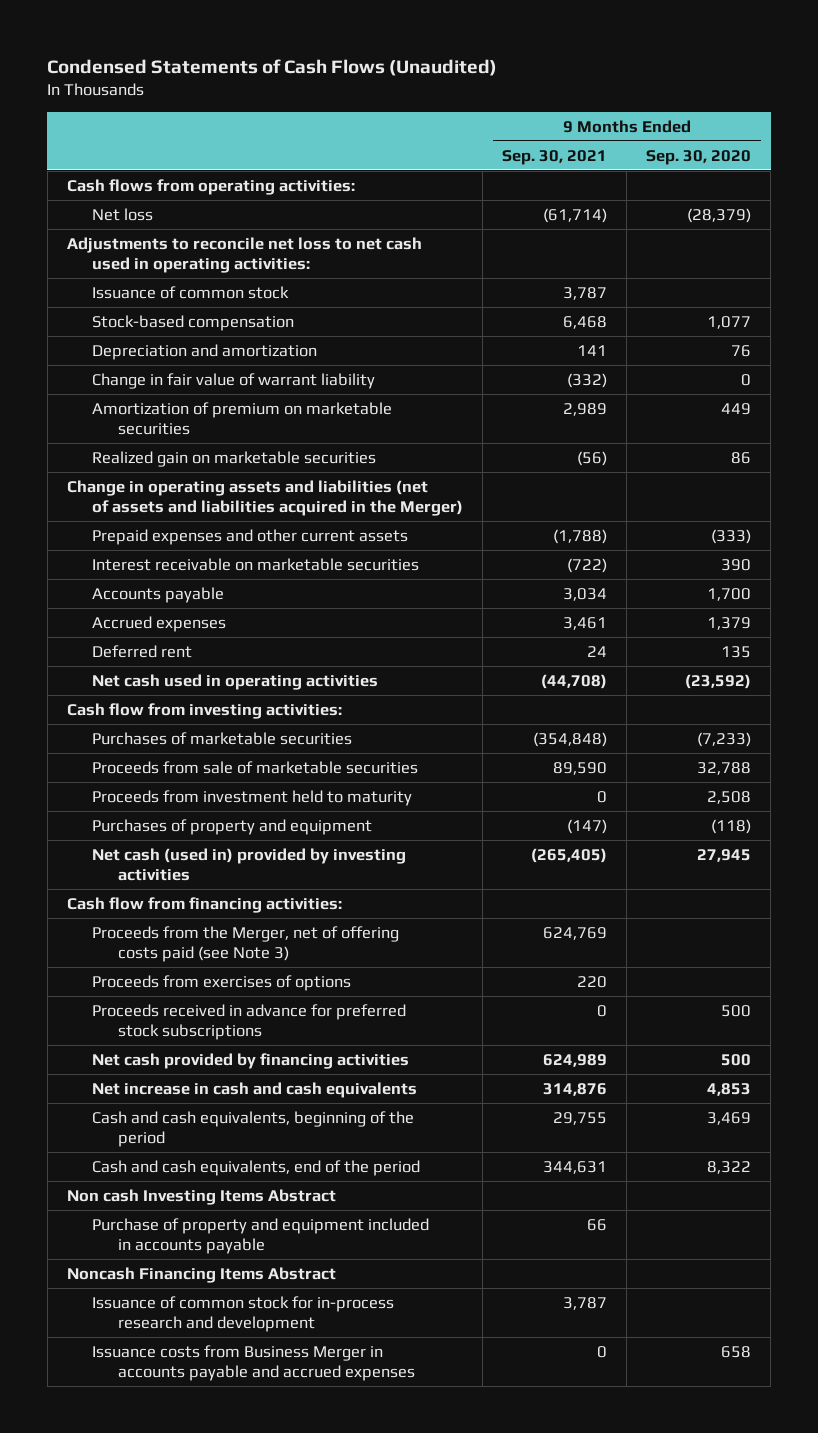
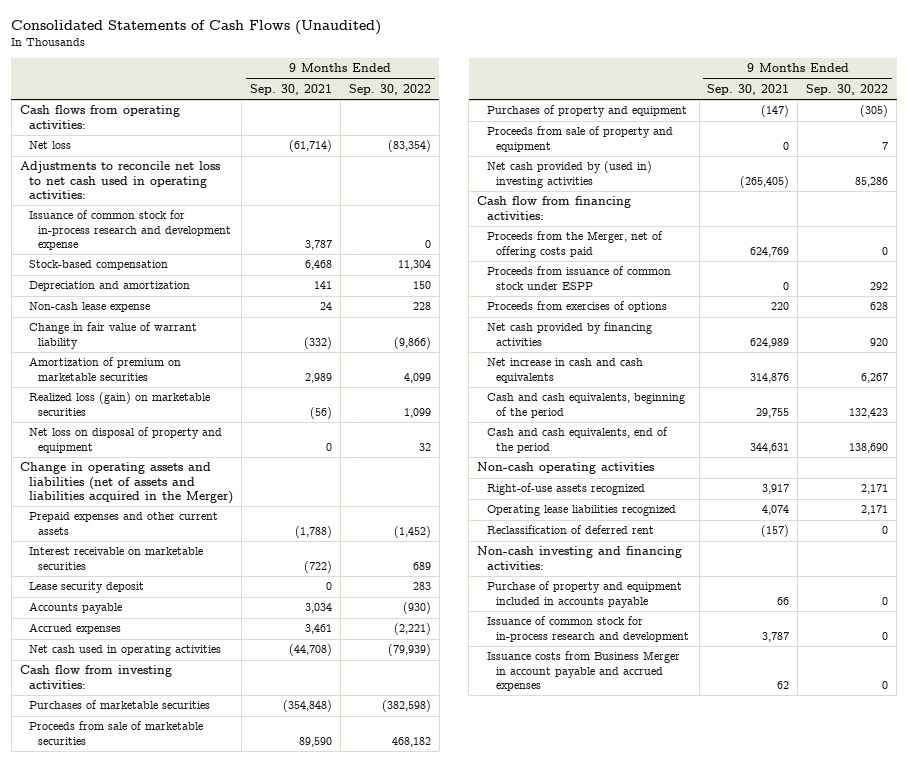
[47,58,498,76] Condensed Statements of Cash Flows (Unaudited) -> [11,19,382,35] Consolidated Statements of Cash Flows (Unaudited)
[646,149,752,165] Sep. 30, 2020 -> none
none -> [348,83,431,95] Sep. 30, 2022
[92,285,290,299] Issuance of common stock -> [29,210,232,250] Issuance of common stock for in-process research and development expense
none -> [29,302,151,313] Non-cash lease expense
[92,450,377,467] Realized gain on marketable securities -> [29,392,211,416] Realized loss (gain) on marketable securities
none -> [29,427,223,453] Net loss on disposal of property and equipment
none -> [29,582,145,594] Lease security deposit
[92,644,193,658] Deferred rent -> none
[92,789,413,806] Proceeds from investment held to maturity -> none
none -> [486,126,673,152] Proceeds from sale of property and equipment
[92,847,407,882] Net cash (used in) provided by investing activities -> [486,161,652,188] Net cash provided by (used in) investing activities
[92,925,400,963] Proceeds from the Merger, net of offering costs paid (see Note 3) -> [486,231,663,258] Proceeds from the Merger, net of offering costs paid
none -> [486,266,671,290] Proceeds from issuance of common stock under ESPP
[92,1003,407,1041] Proceeds received in advance for preferred stock subscriptions -> none
[66,1188,336,1205] Non cash Investing Items Abstract -> none
none -> [477,462,655,475] Non-cash operating activities
none -> [486,483,645,496] Right-of-use assets recognized
none -> [486,505,676,517] Operating lease liabilities recognized
none -> [486,525,654,535] Reclassification of deferred rent
none -> [477,546,683,570] Non-cash investing and financing activities:
[66,1266,336,1283] Noncash Financing Items Abstract -> none
[92,1344,416,1382] Issuance costs from Business Merger in accounts payable and accrued expenses -> [486,651,680,691] Issuance costs from Business Merger in account payable and accrued expenses
[597,1345,608,1358] 0 -> [777,680,790,689] 62

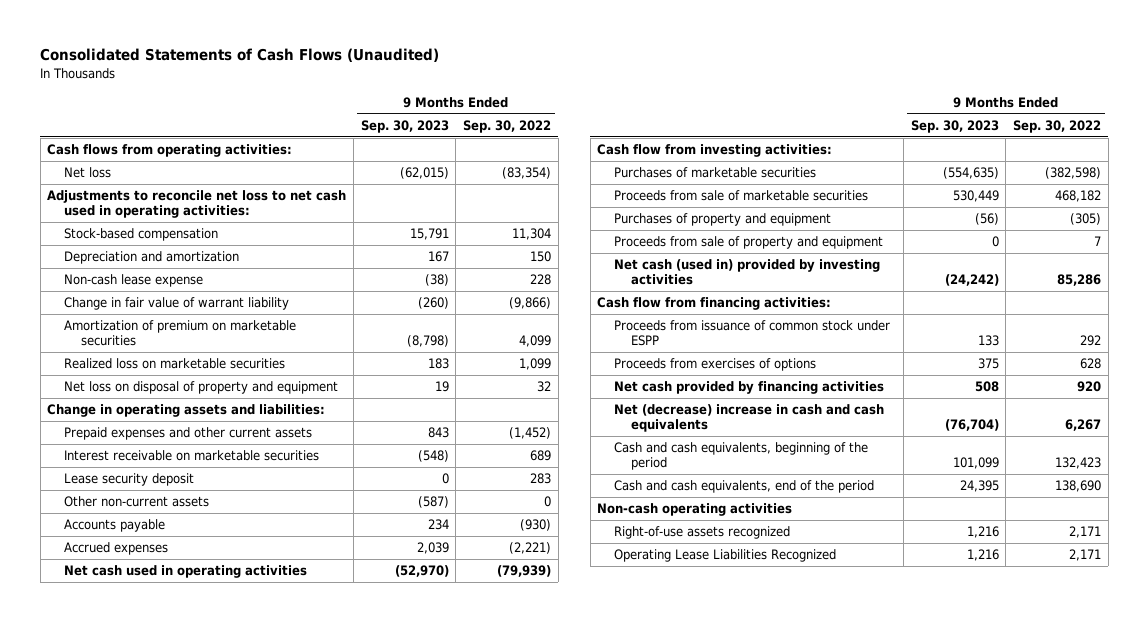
[249,83,332,95] Sep. 30, 2021 -> none
none -> [360,120,449,134] Sep. 30, 2023
[29,210,232,250] Issuance of common stock for in-process research and development expense -> none
[29,392,211,416] Realized loss (gain) on marketable securities -> [64,358,286,370] Realized loss on marketable securities
[19,462,234,504] Change in operating assets and liabilities (net of assets and liabilities acquired in the Merger) -> [47,404,326,418] Change in operating assets and liabilities:
none -> [64,496,210,508] Other non-current assets
[486,161,652,188] Net cash provided by (used in) investing activities -> [614,259,881,286] Net cash (used in) provided by investing activities
[486,231,663,258] Proceeds from the Merger, net of offering costs paid -> none
[486,358,643,383] Net increase in cash and cash equivalents -> [614,404,885,433] Net (decrease) increase in cash and cash equivalents
[486,525,654,535] Reclassification of deferred rent -> none
[477,546,683,570] Non-cash investing and financing activities: -> none
[486,581,682,608] Purchase of property and equipment included in accounts payable -> none
[486,616,689,642] Issuance of common stock for in-process research and development -> none
[486,651,680,691] Issuance costs from Business Merger in account payable and accrued expenses -> none
[486,505,676,517] Operating lease liabilities recognized -> [614,549,837,563] Operating Lease Liabilities Recognized

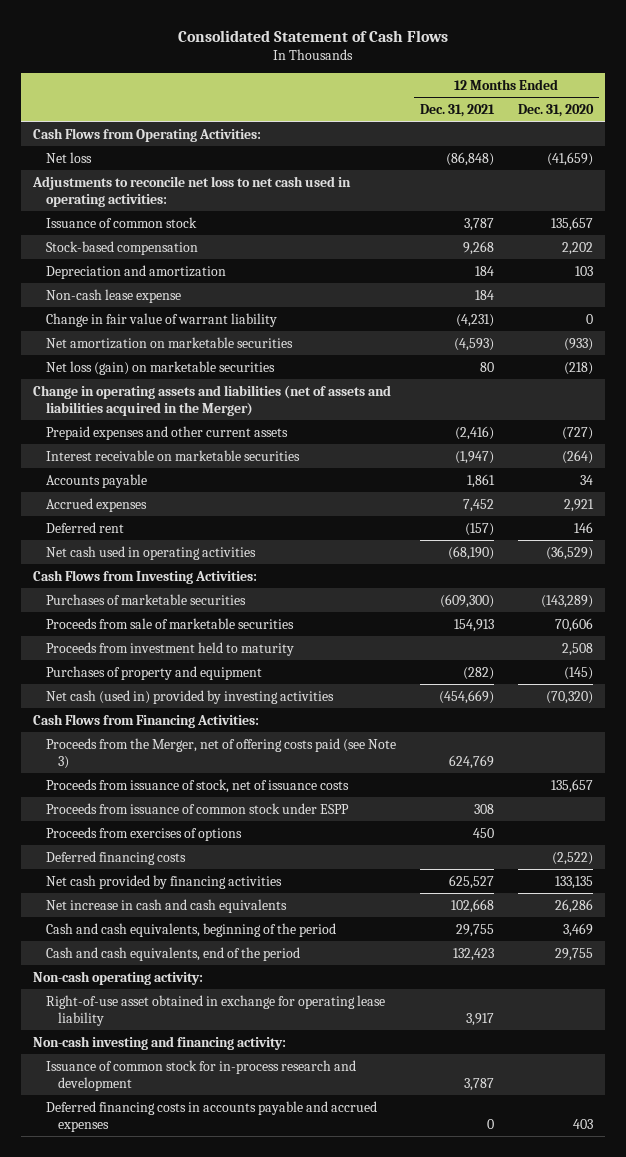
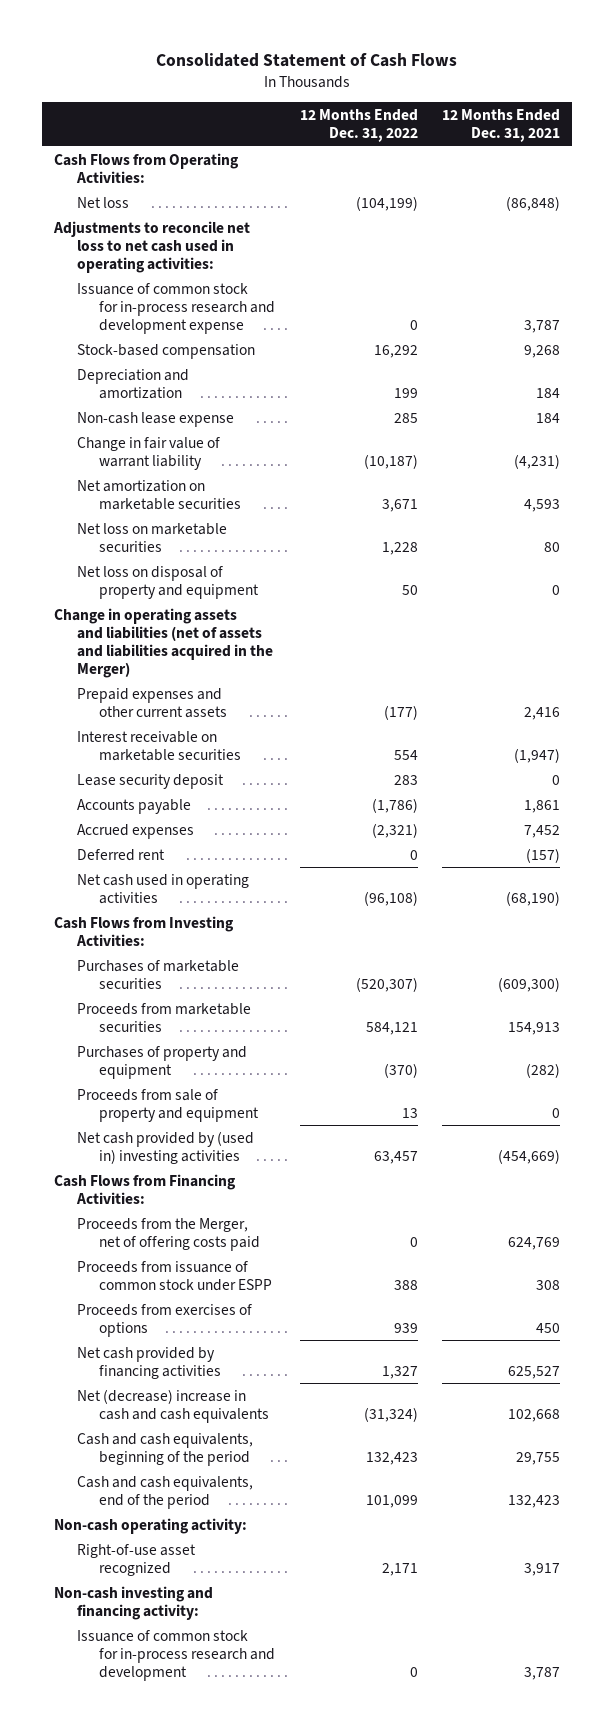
[518,103,595,117] Dec. 31, 2020 -> none
none -> [299,109,418,143] 12 Months Ended Dec. 31, 2022
[45,216,197,228] Issuance of common stock -> [76,282,276,334] Issuance of common stock for in-process research and development expense
[453,337,494,351] (4,593) -> [523,498,560,512] 4,593
[45,360,275,375] Net loss (gain) on marketable securities -> [76,522,227,552] Net loss on marketable securities
none -> [76,565,260,599] Net loss on disposal of property and equipment
[454,425,494,440] (2,416) -> [523,706,560,720] 2,416
none -> [76,773,224,789] Lease security deposit
[45,641,294,656] Proceeds from investment held to maturity -> none
[45,617,294,629] Proceeds from sale of marketable securities -> [76,1002,251,1032] Proceeds from marketable securities
none -> [76,1088,260,1122] Proceeds from sale of property and equipment
[45,689,334,704] Net cash (used in) provided by investing activities -> [76,1130,254,1164] Net cash provided by (used in) investing activities
[45,778,349,793] Proceeds from issuance of stock, net of issuance costs -> none
[45,737,396,769] Proceeds from the Merger, net of offering costs paid (see Note 3) -> [76,1217,261,1251] Proceeds from the Merger, net of offering costs paid
[45,850,186,865] Deferred financing costs -> none
[45,898,287,913] Net increase in cash and cash equivalents -> [76,1388,270,1423] Net (decrease) increase in cash and cash equivalents
[45,994,385,1026] Right-of-use asset obtained in exchange for operating lease liability -> [76,1543,196,1576] Right-of-use asset recognized
[45,1100,377,1132] Deferred financing costs in accounts payable and accrued expenses -> none

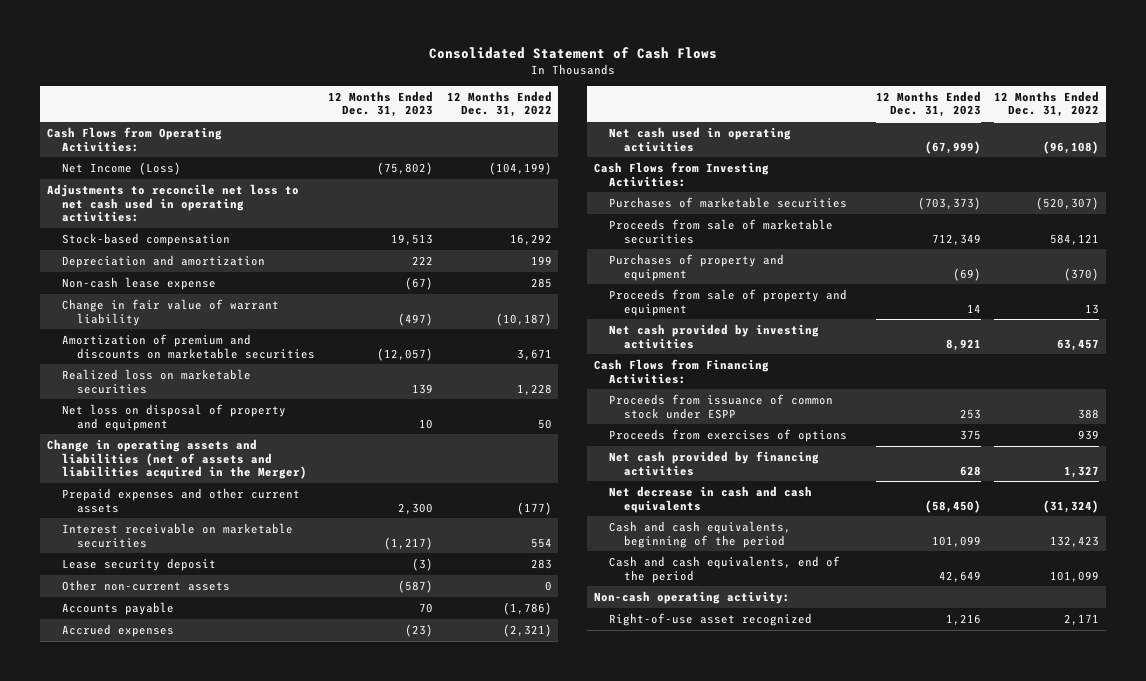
[441,109,560,143] 12 Months Ended Dec. 31, 2021 -> none
none -> [328,90,434,118] 12 Months Ended Dec. 31, 2023
[76,196,129,208] Net loss -> [61,162,181,176] Net Income (Loss)
[76,282,276,334] Issuance of common stock for in-process research and development expense -> none
[76,479,242,510] Net amortization on marketable securities -> [61,334,316,359] Amortization of premium and discounts on marketable securities
[76,522,227,552] Net loss on marketable securities -> [61,369,251,394] Realized loss on marketable securities
none -> [61,580,230,592] Other non-current assets
[76,848,165,861] Deferred rent -> none
[76,1002,251,1032] Proceeds from marketable securities -> [609,219,834,244] Proceeds from sale of marketable securities
[76,1130,254,1164] Net cash provided by (used in) investing activities -> [609,324,820,349] Net cash provided by investing activities
[76,1217,261,1251] Proceeds from the Merger, net of offering costs paid -> none
[76,1388,270,1423] Net (decrease) increase in cash and cash equivalents -> [609,486,813,513] Net decrease in cash and cash equivalents
[54,1585,214,1620] Non-cash investing and financing activity: -> none
[76,1629,276,1681] Issuance of common stock for in-process research and development -> none

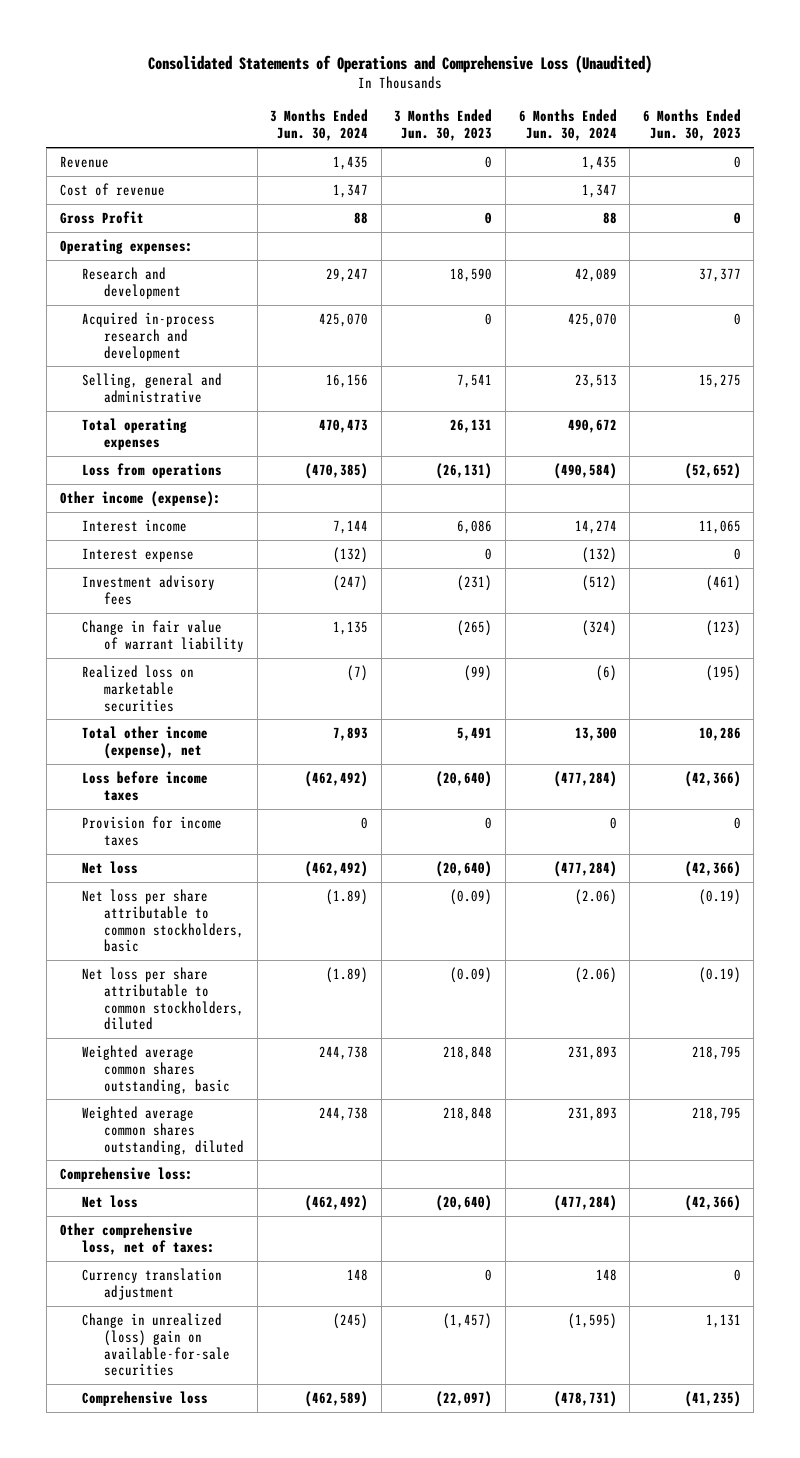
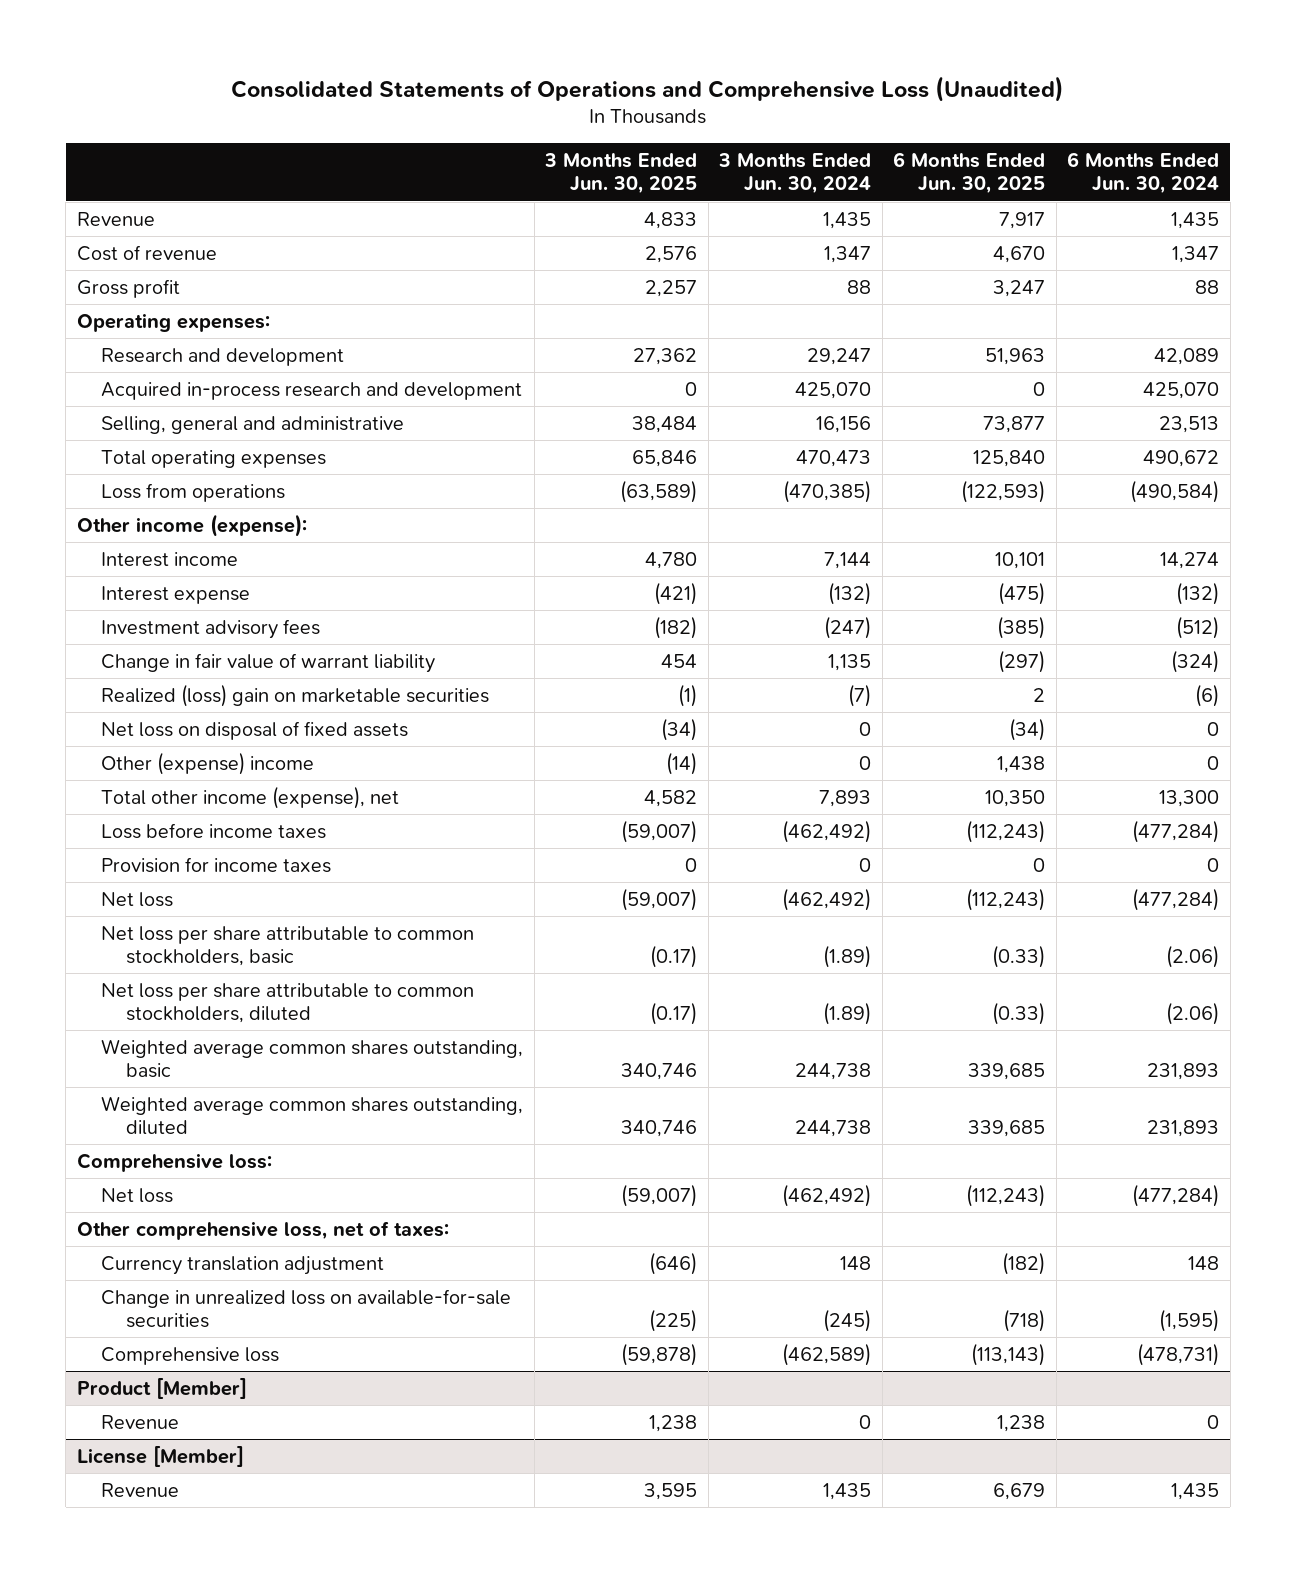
[394,109,493,142] 3 Months Ended Jun. 30, 2023 -> none
[642,109,741,142] 6 Months Ended Jun. 30, 2023 -> none
none -> [544,152,698,195] 3 Months Ended Jun. 30, 2025
none -> [893,151,1046,195] 6 Months Ended Jun. 30, 2025
[59,210,144,224] Gross Profit -> [76,278,180,298] Gross profit
[81,664,194,712] Realized loss on marketable securities -> [101,683,490,707] Realized (loss) gain on marketable securities
none -> [101,720,409,740] Net loss on disposal of fixed assets
none -> [101,751,315,775] Other (expense) income
[81,1312,230,1377] Change in unrealized (loss) gain on available-for-sale securities -> [101,1288,512,1329] Change in unrealized loss on available-for-sale securities
none -> [76,1377,247,1399] Product [Member]
none -> [101,1414,180,1429] Revenue
none -> [76,1445,244,1467] License [Member]
none -> [101,1482,180,1497] Revenue

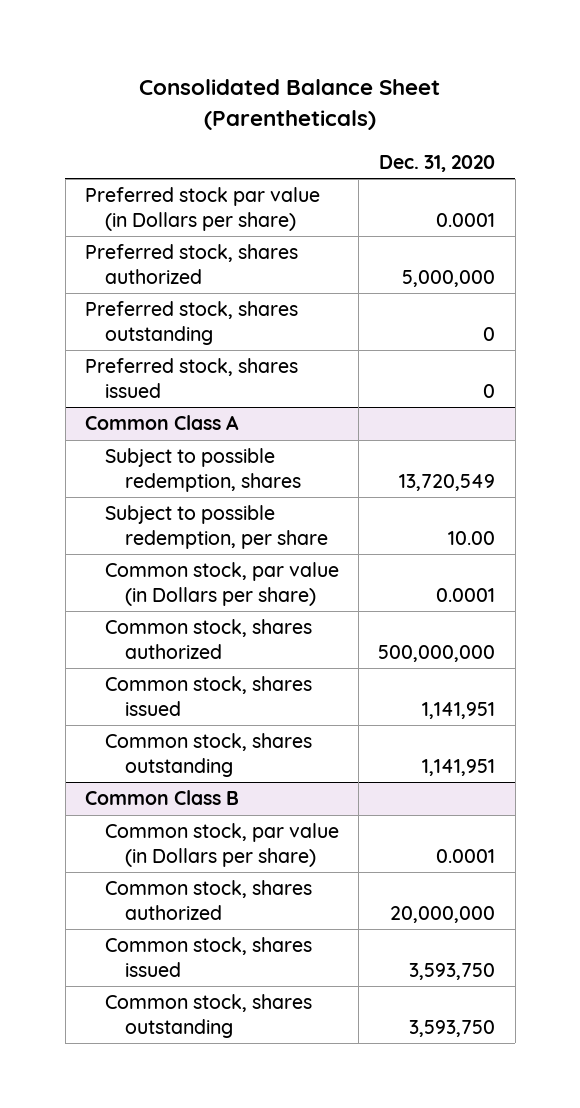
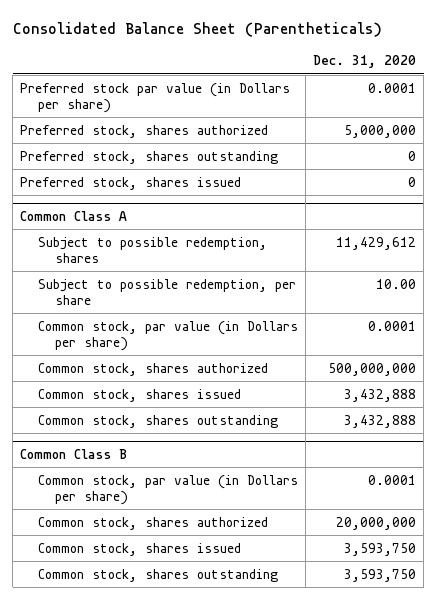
[399,473,496,491] 13,720,549 -> [335,236,416,250] 11,429,612
[422,701,496,719] 1,141,951 -> [343,388,416,402] 3,432,888
[422,758,496,776] 1,141,951 -> [343,414,416,428] 3,432,888

